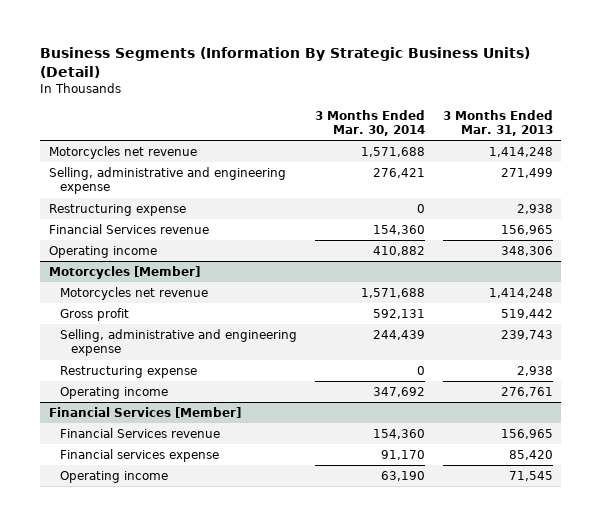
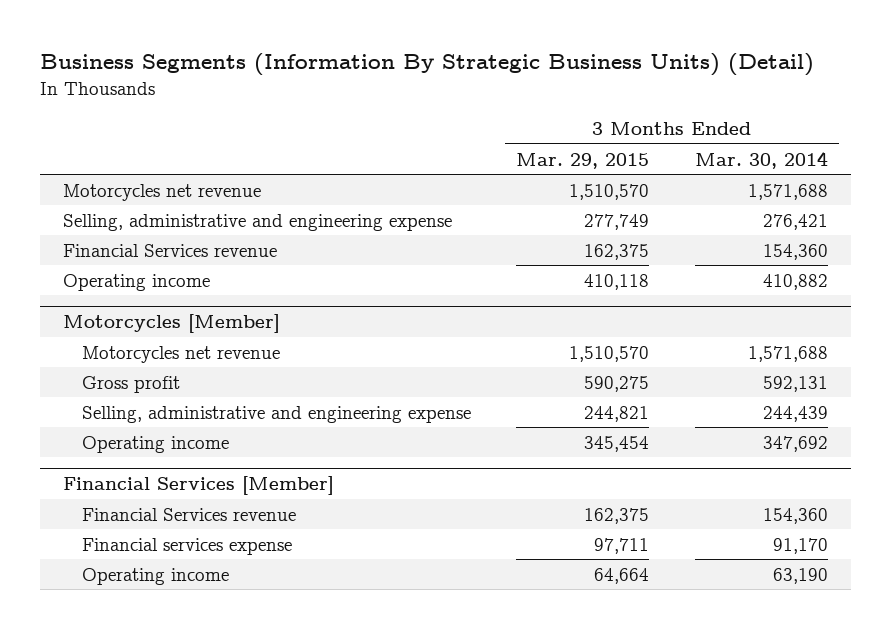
[442,109,553,136] 3 Months Ended Mar. 31, 2013 -> none
none -> [516,152,650,169] Mar. 29, 2015
[48,203,186,216] Restructuring expense -> none
[59,365,197,378] Restructuring expense -> none

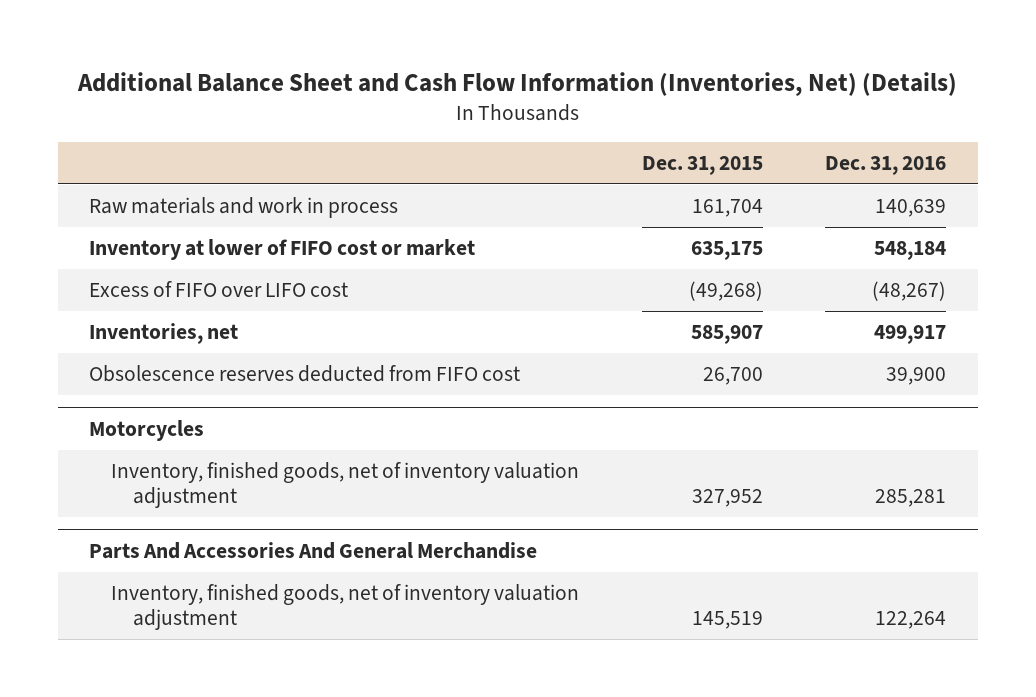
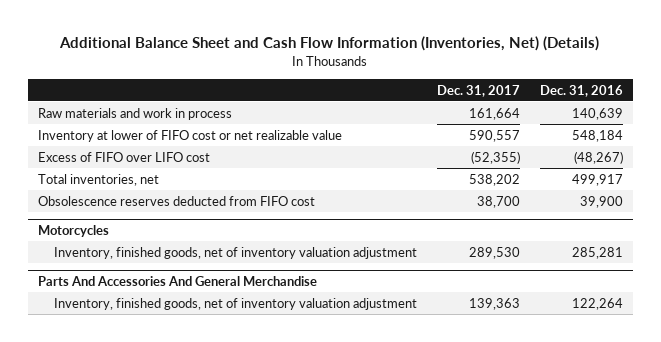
[641,156,763,176] Dec. 31, 2015 -> none
none -> [437,84,521,97] Dec. 31, 2017
[89,239,476,261] Inventory at lower of FIFO cost or market -> [37,129,342,142] Inventory at lower of FIFO cost or net realizable value
[89,323,239,345] Inventories, net -> [37,173,159,186] Total inventories, net

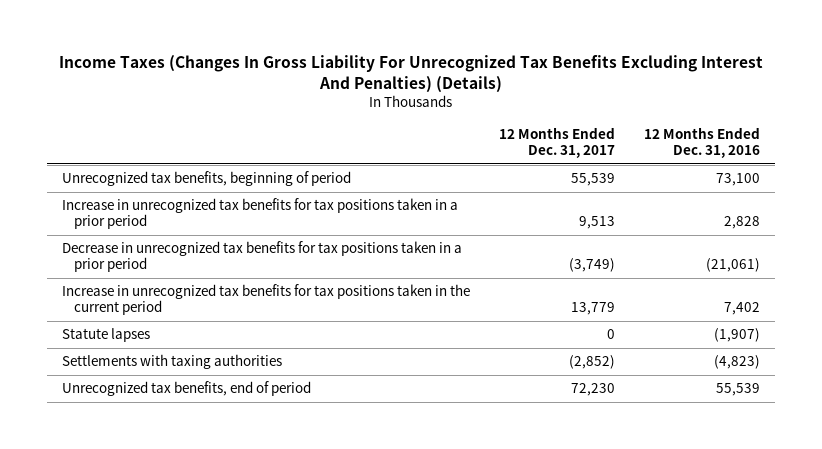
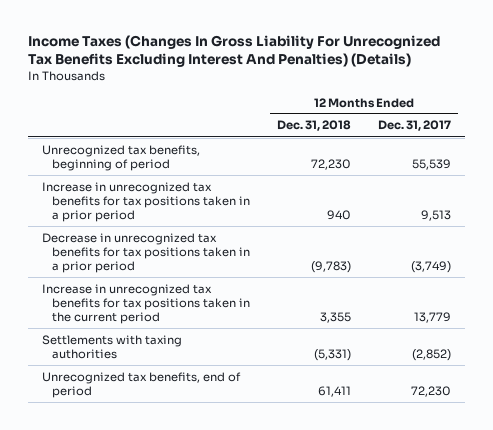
[644,127,761,159] 12 Months Ended Dec. 31, 2016 -> none
none -> [277,120,352,132] Dec. 31, 2018
[61,328,150,343] Statute lapses -> none

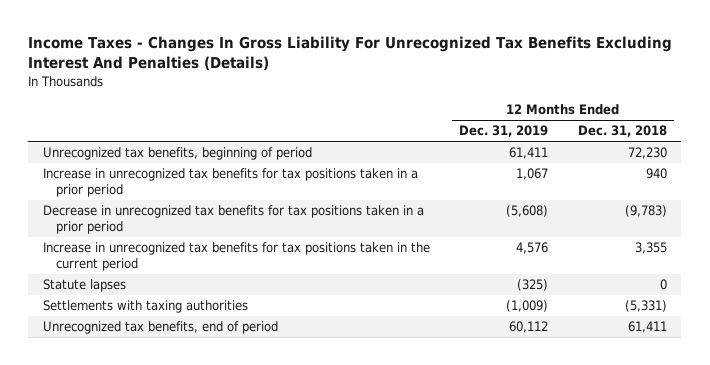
[28,35,441,68] Income Taxes (Changes In Gross Liability For Unrecognized Tax Benefits Excluding Interest And Penalties) (Details) -> [28,36,673,71] Income Taxes - Changes In Gross Liability For Unrecognized Tax Benefits Excluding Interest And Penalties (Details)
[378,120,452,132] Dec. 31, 2017 -> none
none -> [459,125,549,138] Dec. 31, 2019
none -> [42,279,126,293] Statute lapses

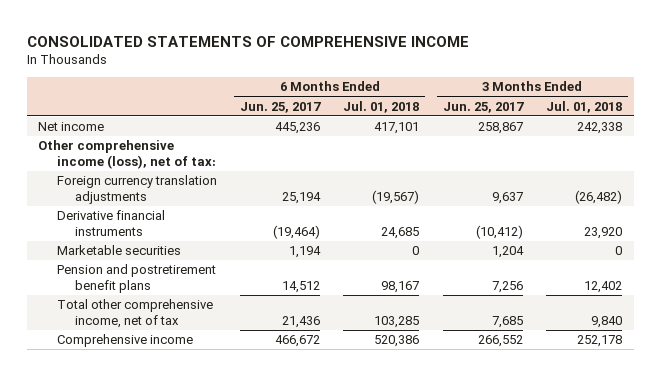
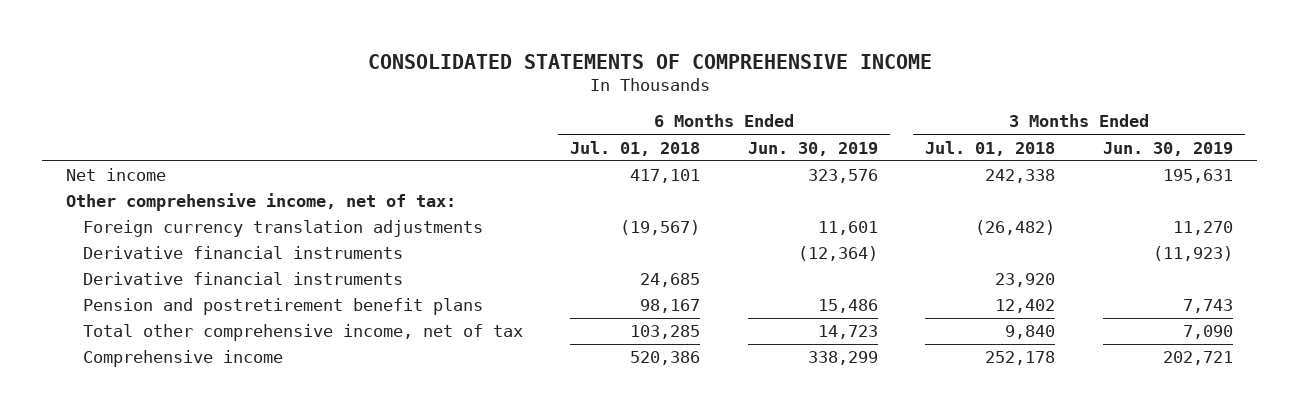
[240,101,322,113] Jun. 25, 2017 -> none
[442,101,524,113] Jun. 25, 2017 -> none
none -> [747,141,878,156] Jun. 30, 2019
none -> [1102,141,1233,156] Jun. 30, 2019
[38,140,216,170] Other comprehensive income (loss), net of tax: -> [66,193,457,212] Other comprehensive income, net of tax:
none -> [82,246,403,260] Derivative financial instruments
[56,245,181,256] Marketable securities -> none

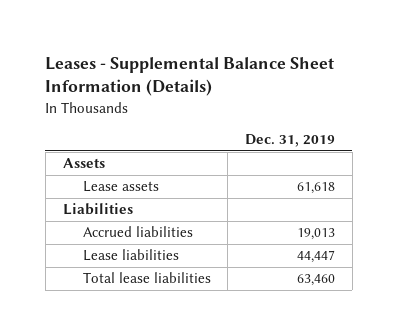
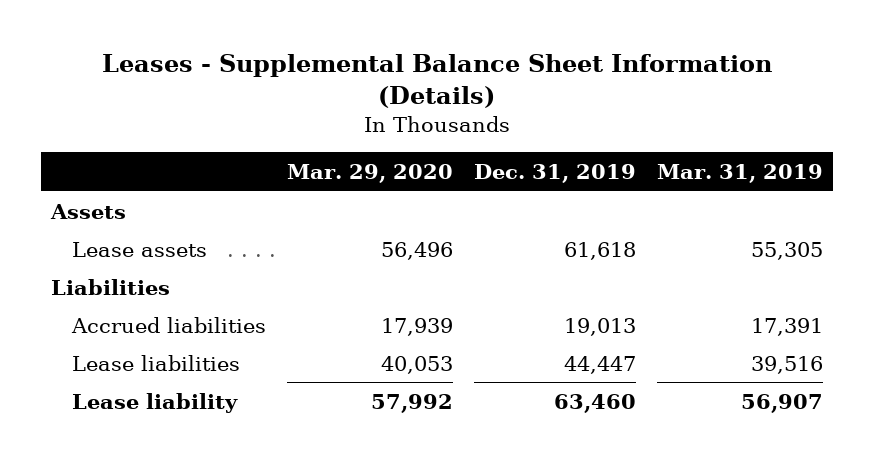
none -> [286,163,453,183] Mar. 29, 2020
none -> [656,163,823,183] Mar. 31, 2019
[82,272,211,284] Total lease liabilities -> [71,392,238,413] Lease liability

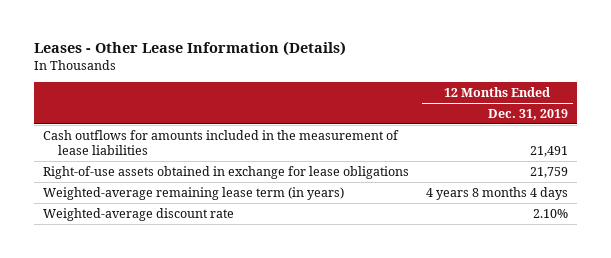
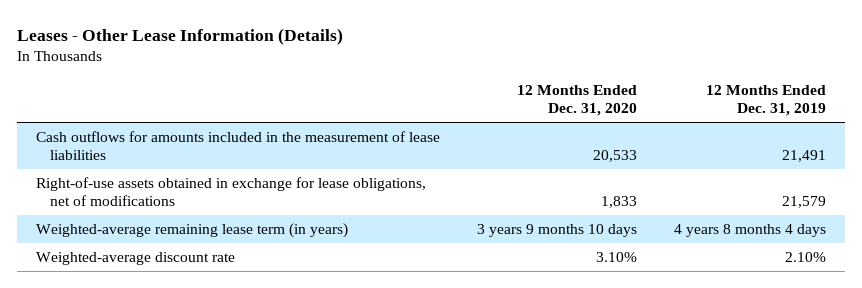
none -> [516,85,637,117] 12 Months Ended Dec. 31, 2020
[42,165,409,179] Right-of-use assets obtained in exchange for lease obligations -> [35,176,426,206] Right-of-use assets obtained in exchange for lease obligations, net of modifications
[530,166,569,178] 21,759 -> [782,195,827,208] 21,579

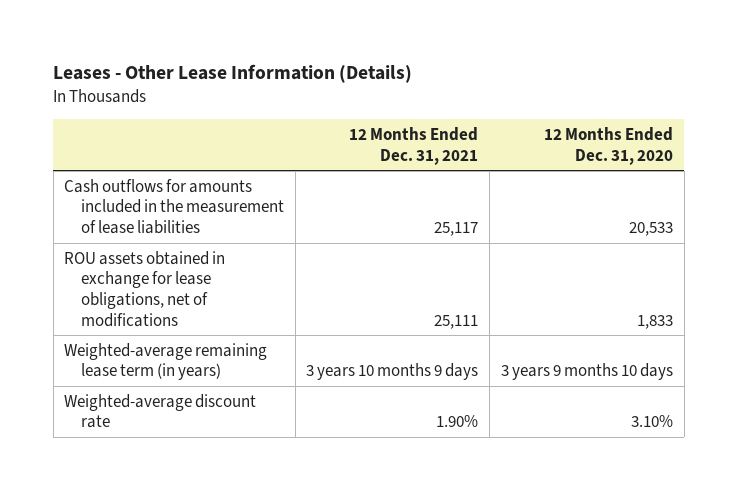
[706,85,827,117] 12 Months Ended Dec. 31, 2019 -> none
none -> [349,127,479,165] 12 Months Ended Dec. 31, 2021
[35,176,426,206] Right-of-use assets obtained in exchange for lease obligations, net of modifications -> [64,250,226,327] ROU assets obtained in exchange for lease obligations, net of modifications

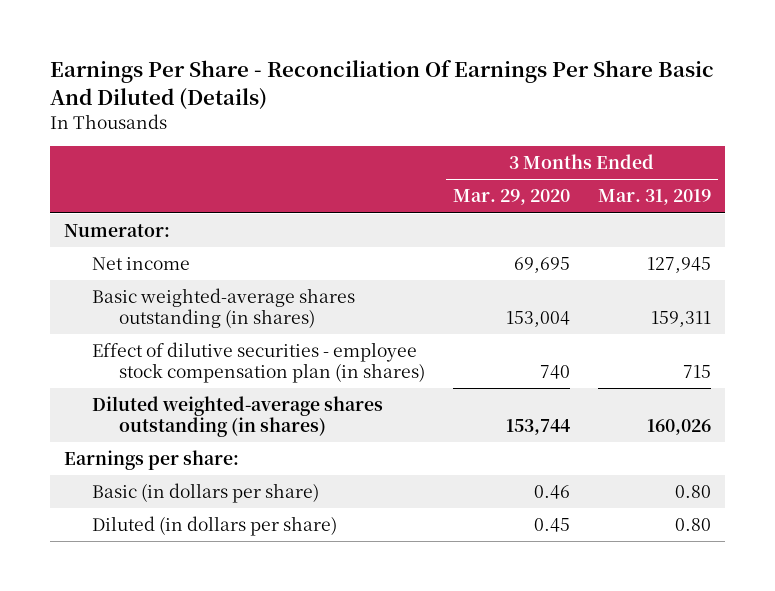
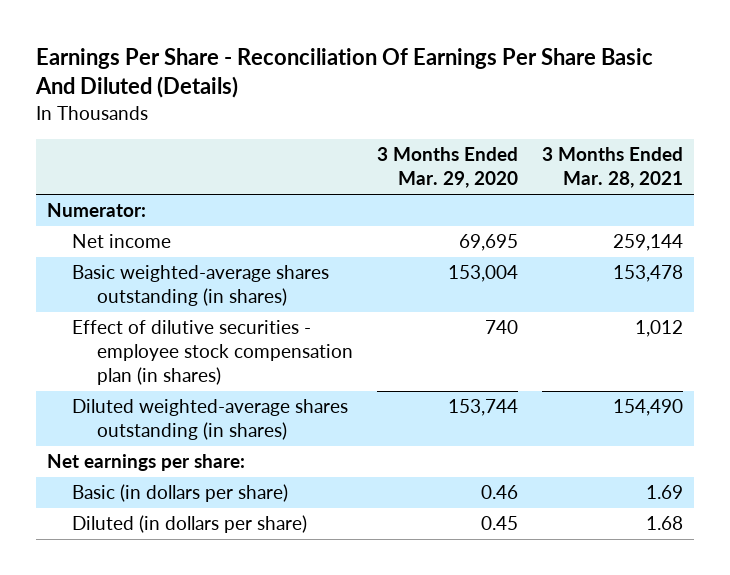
[598,189,712,206] Mar. 31, 2019 -> none
none -> [541,147,683,189] 3 Months Ended Mar. 28, 2021
[64,449,240,470] Earnings per share: -> [47,454,246,472] Net earnings per share:

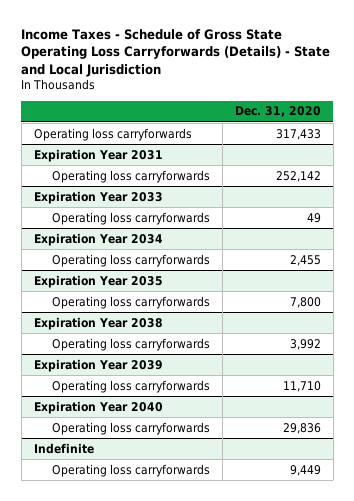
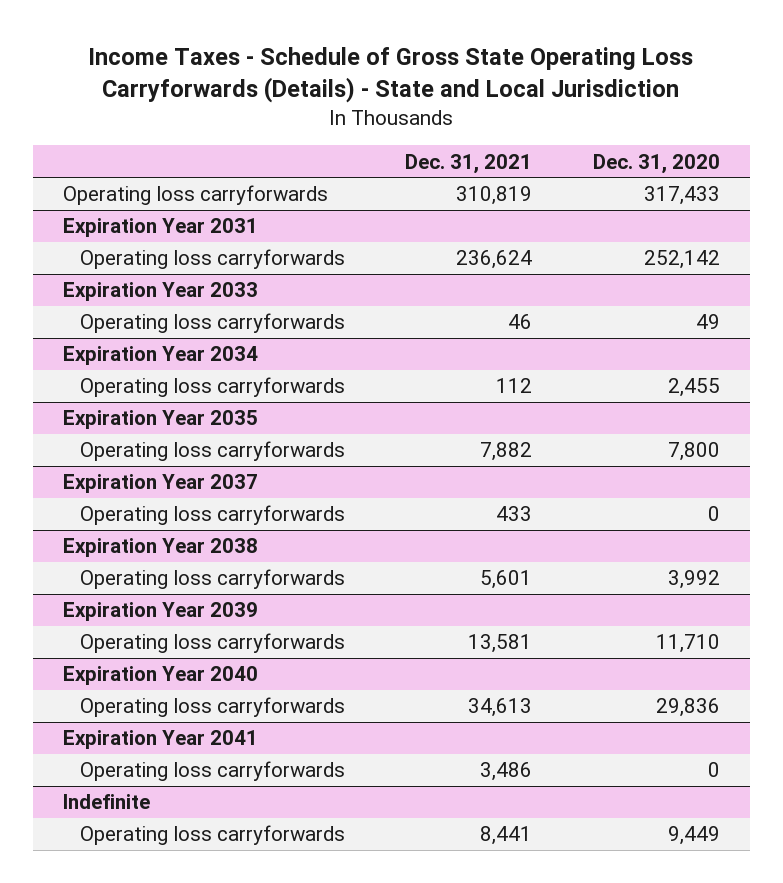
none -> [405,153,533,174] Dec. 31, 2021
none -> [63,474,259,494] Expiration Year 2037
none -> [79,505,345,526] Operating loss carryforwards
none -> [63,730,259,750] Expiration Year 2041
none -> [79,761,345,782] Operating loss carryforwards

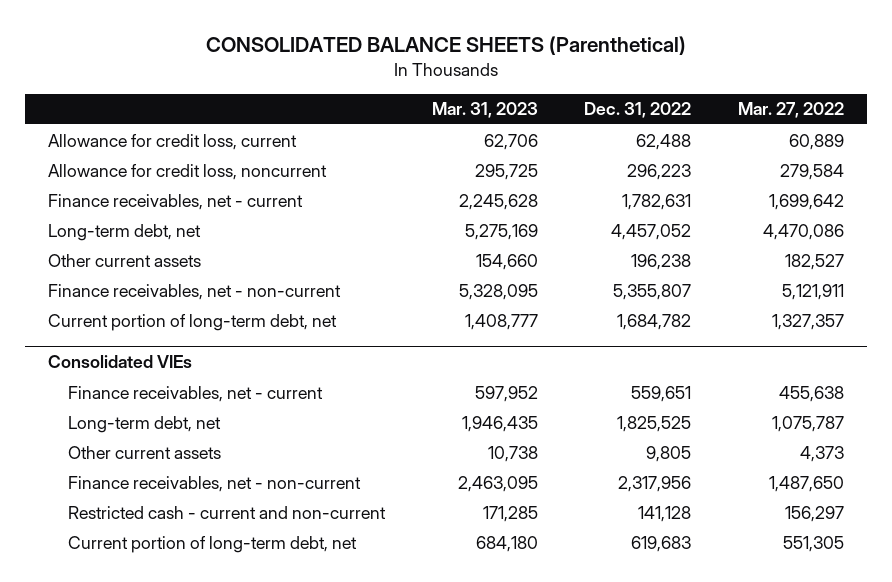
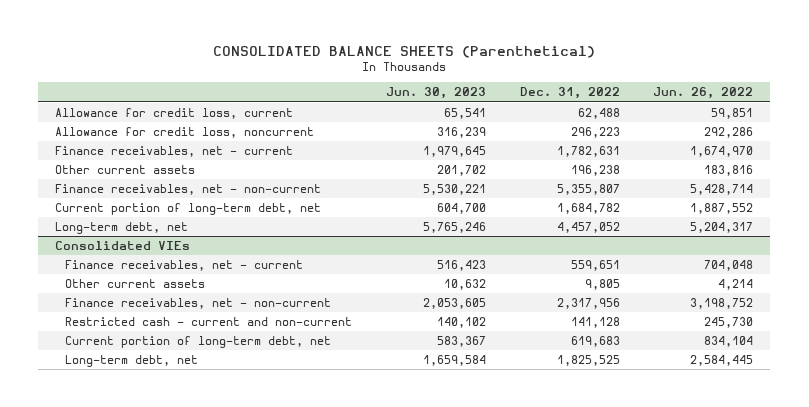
[431,102,538,119] Mar. 31, 2023 -> none
[738,102,845,119] Mar. 27, 2022 -> none
none -> [386,87,487,100] Jun. 30, 2023
none -> [653,87,754,100] Jun. 26, 2022
[48,223,202,241] Long-term debt, net -> [55,221,189,234] Long-term debt, net
[68,415,222,433] Long-term debt, net -> [65,354,199,367] Long-term debt, net

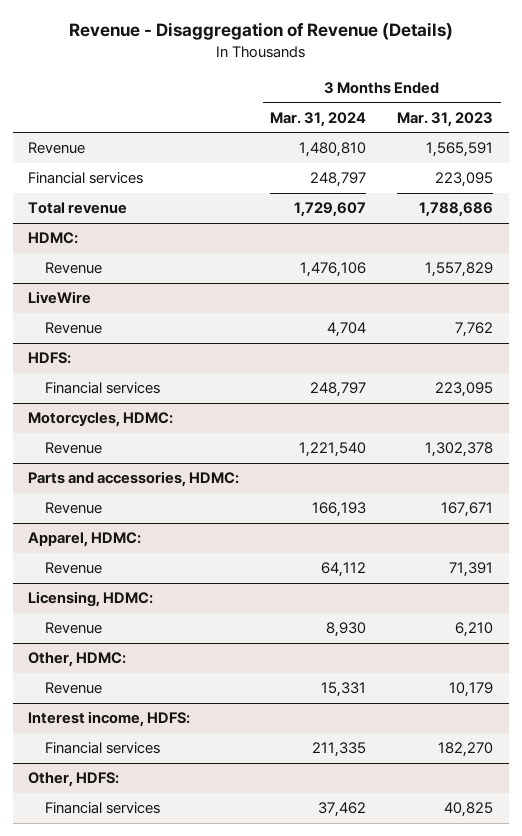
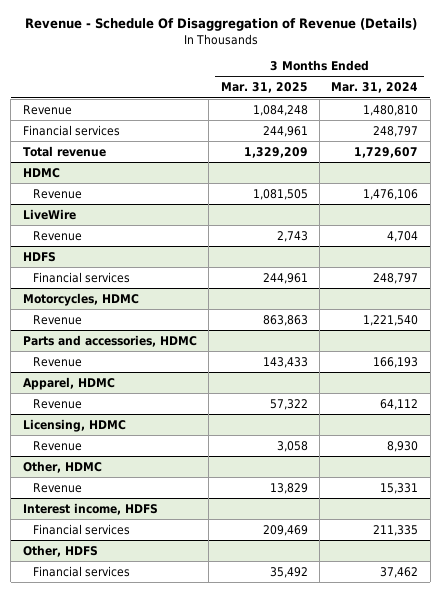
[68,22,453,41] Revenue - Disaggregation of Revenue (Details) -> [24,18,417,32] Revenue - Schedule Of Disaggregation of Revenue (Details)
[397,111,494,127] Mar. 31, 2023 -> none
none -> [220,82,308,94] Mar. 31, 2025
[28,232,79,245] HDMC: -> [22,167,60,178] HDMC
[28,352,72,365] HDFS: -> [22,251,56,262] HDFS
[28,412,174,428] Motorcycles, HDMC: -> [22,292,139,306] Motorcycles, HDMC
[28,471,240,488] Parts and accessories, HDMC: -> [22,334,197,347] Parts and accessories, HDMC
[28,532,142,548] Apparel, HDMC: -> [22,376,115,390] Apparel, HDMC
[28,591,154,608] Licensing, HDMC: -> [22,418,126,432] Licensing, HDMC
[28,652,127,668] Other, HDMC: -> [22,460,102,473] Other, HDMC
[28,711,191,728] Interest income, HDFS: -> [22,502,158,515] Interest income, HDFS
[28,772,120,788] Other, HDFS: -> [22,544,98,557] Other, HDFS

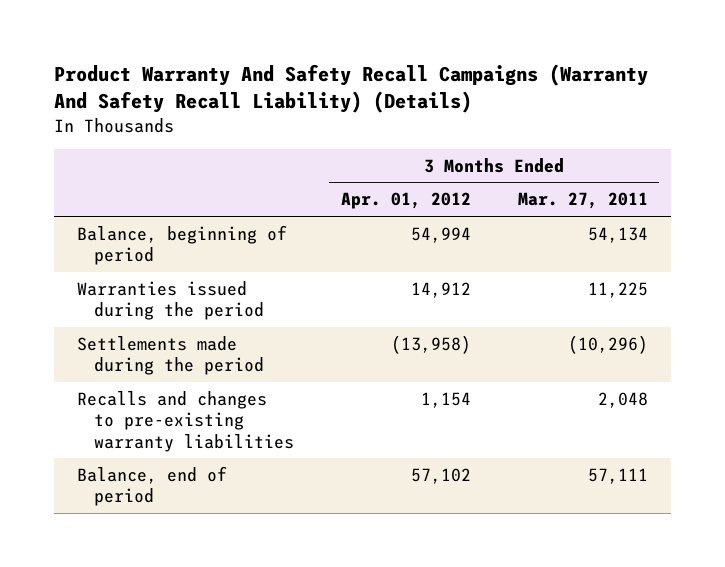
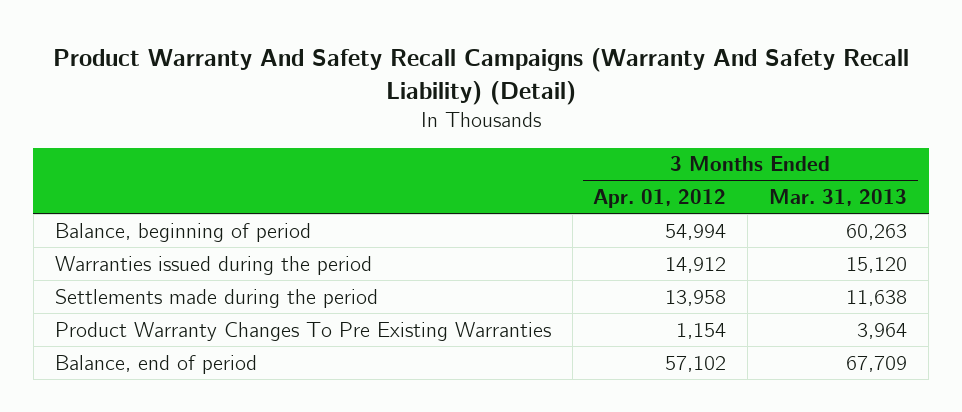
[54,64,649,114] Product Warranty And Safety Recall Campaigns (Warranty And Safety Recall Liability) (Details) -> [52,47,909,105] Product Warranty And Safety Recall Campaigns (Warranty And Safety Recall Liability) (Detail)
[517,192,648,210] Mar. 27, 2011 -> none
none -> [769,189,908,207] Mar. 31, 2013
[390,334,471,354] (13,958) -> [665,289,727,306] 13,958
[77,390,295,452] Recalls and changes to pre-existing warranty liabilities -> [54,321,551,341] Product Warranty Changes To Pre Existing Warranties

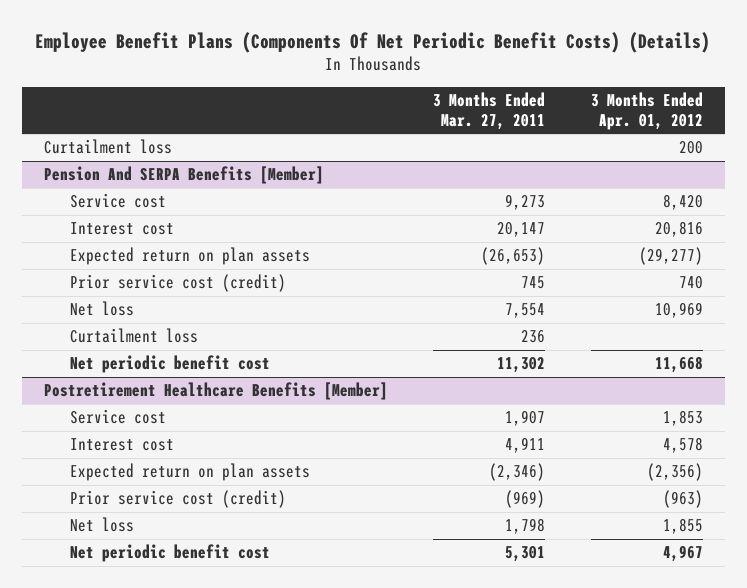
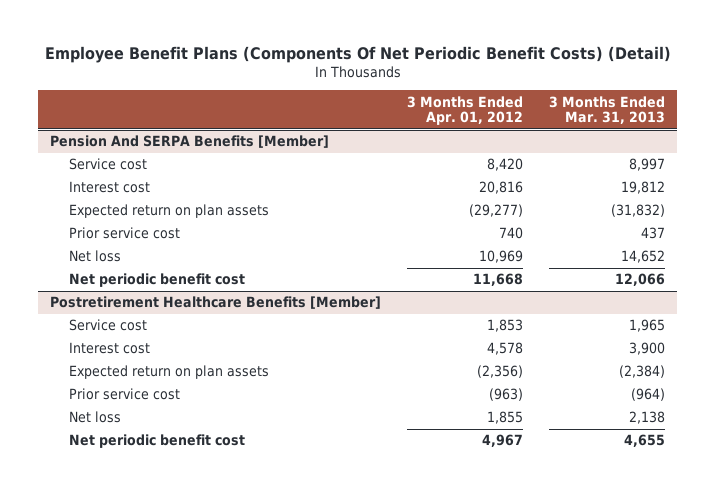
[35,31,711,53] Employee Benefit Plans (Components Of Net Periodic Benefit Costs) (Details) -> [44,45,671,63] Employee Benefit Plans (Components Of Net Periodic Benefit Costs) (Detail)
[433,92,546,130] 3 Months Ended Mar. 27, 2011 -> none
none -> [548,95,665,125] 3 Months Ended Mar. 31, 2013
[44,139,173,155] Curtailment loss -> none
[70,274,287,293] Prior service cost (credit) -> [69,227,181,240] Prior service cost
[70,328,199,344] Curtailment loss -> none
[70,490,287,509] Prior service cost (credit) -> [69,388,181,401] Prior service cost

